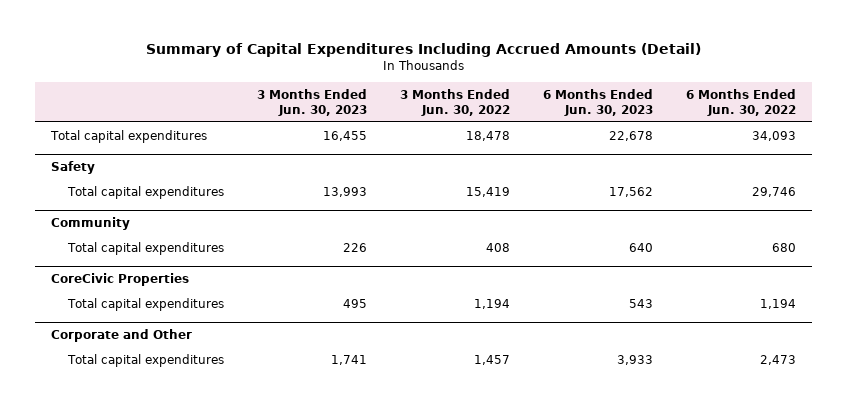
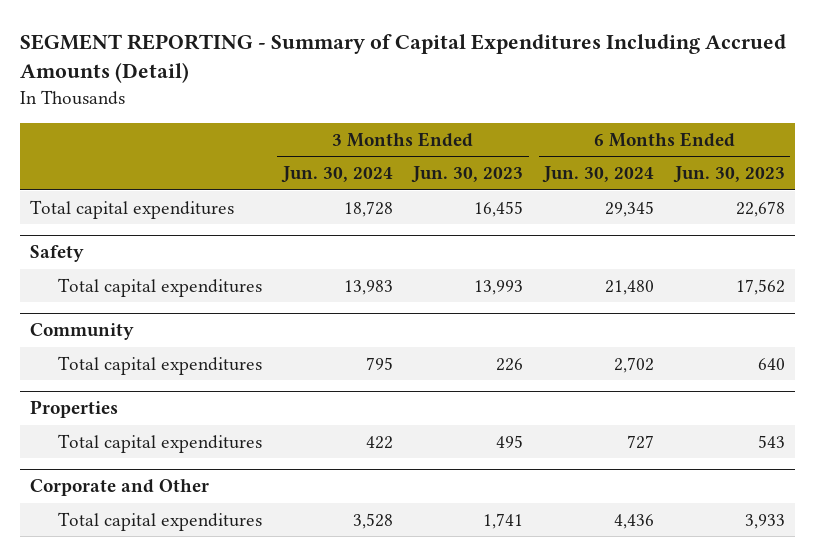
[145,42,701,57] Summary of Capital Expenditures Including Accrued Amounts (Detail) -> [19,34,786,84] SEGMENT REPORTING - Summary of Capital Expenditures Including Accrued Amounts (Detail)
[400,88,511,117] 3 Months Ended Jun. 30, 2022 -> none
[685,88,796,117] 6 Months Ended Jun. 30, 2022 -> none
none -> [280,166,393,184] Jun. 30, 2024
none -> [542,166,655,184] Jun. 30, 2024
[51,273,190,287] CoreCivic Properties -> [30,400,119,419] Properties

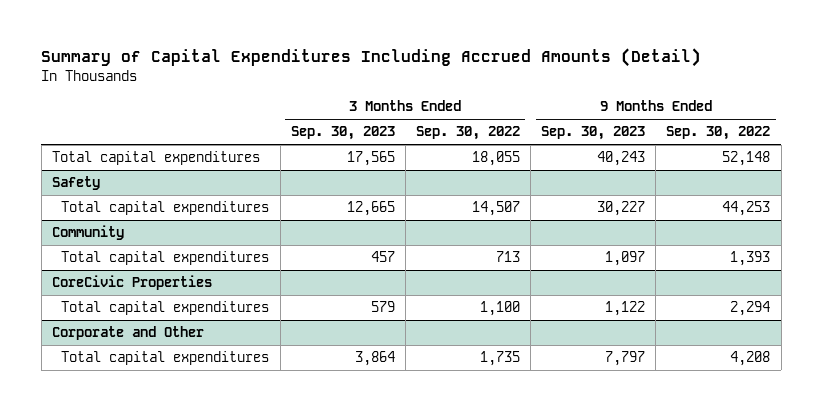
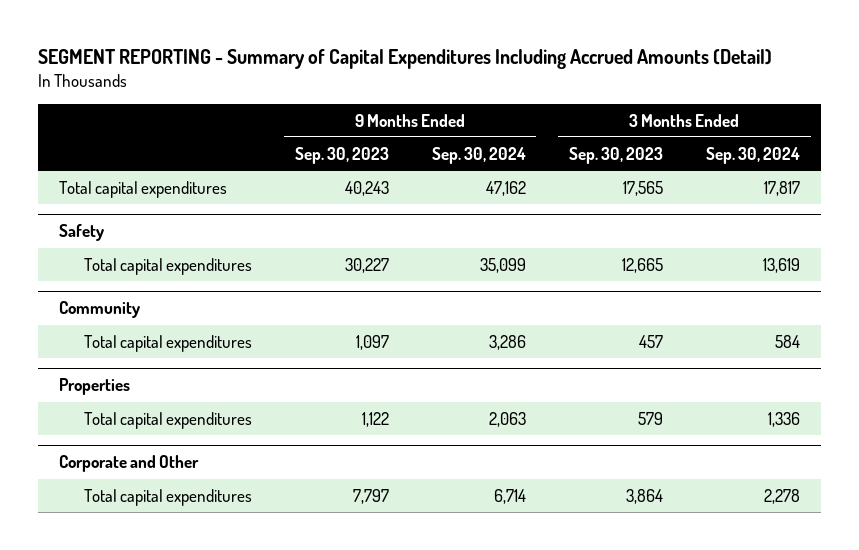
[41,48,702,68] Summary of Capital Expenditures Including Accrued Amounts (Detail) -> [37,48,772,69] SEGMENT REPORTING - Summary of Capital Expenditures Including Accrued Amounts (Detail)
[415,126,520,141] Sep. 30, 2022 -> none
[666,126,771,141] Sep. 30, 2022 -> none
none -> [431,146,526,164] Sep. 30, 2024
none -> [705,146,800,164] Sep. 30, 2024
[51,275,212,291] CoreCivic Properties -> [59,378,131,396] Properties

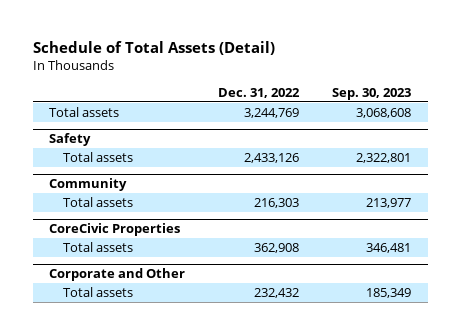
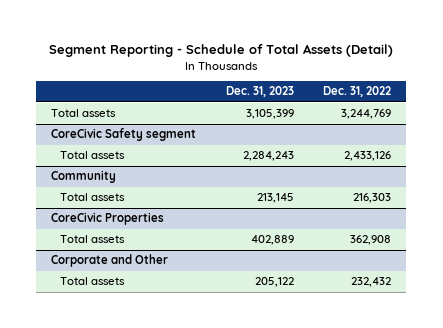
[32,40,275,55] Schedule of Total Assets (Detail) -> [49,44,394,58] Segment Reporting - Schedule of Total Assets (Detail)
[332,87,412,100] Sep. 30, 2023 -> none
none -> [225,86,294,98] Dec. 31, 2023
[49,133,92,147] Safety -> [51,128,197,142] CoreCivic Safety segment

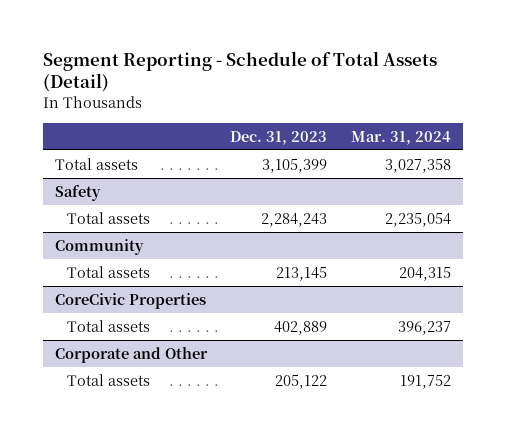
[323,86,392,98] Dec. 31, 2022 -> none
none -> [351,130,452,145] Mar. 31, 2024
[51,128,197,142] CoreCivic Safety segment -> [54,184,101,201] Safety

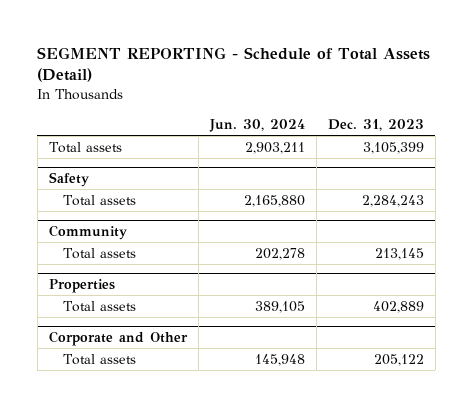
[42,50,437,93] Segment Reporting - Schedule of Total Assets (Detail) -> [37,46,431,83] SEGMENT REPORTING - Schedule of Total Assets (Detail)
[351,130,452,145] Mar. 31, 2024 -> none
none -> [208,118,305,132] Jun. 30, 2024
[54,292,206,309] CoreCivic Properties -> [48,278,115,293] Properties

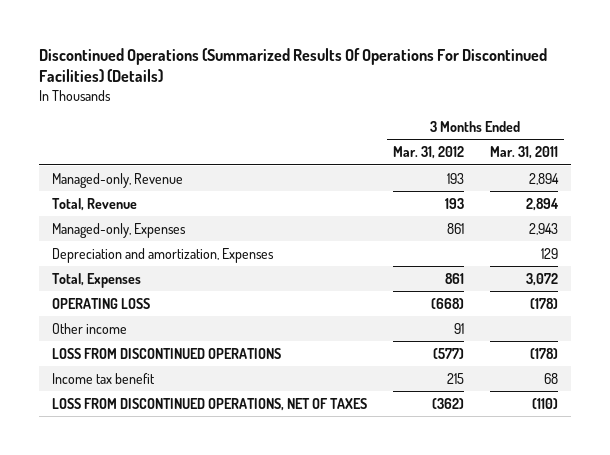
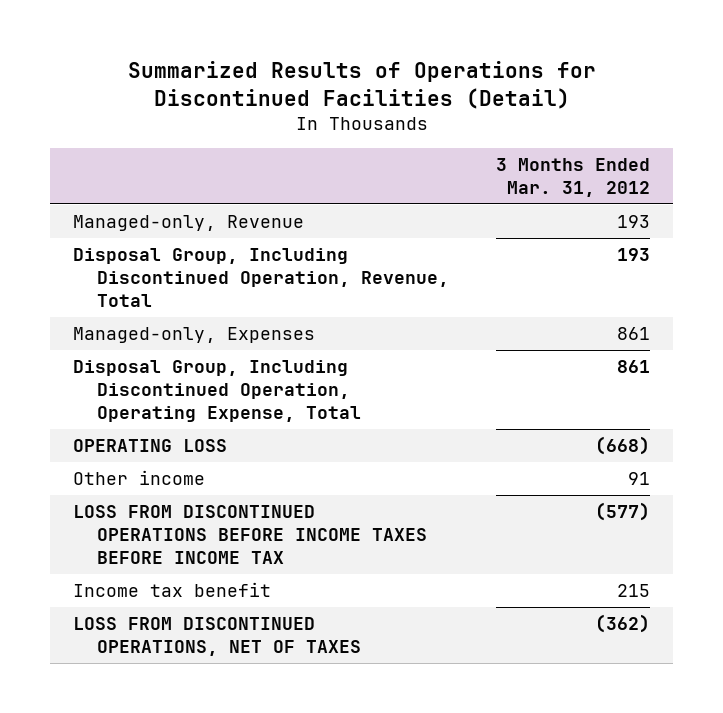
[39,47,548,83] Discontinued Operations (Summarized Results Of Operations For Discontinued Facilities) (Details) -> [127,60,596,109] Summarized Results of Operations for Discontinued Facilities (Detail)
[489,146,558,160] Mar. 31, 2011 -> none
[52,197,138,211] Total, Revenue -> [73,247,449,308] Disposal Group, Including Discontinued Operation, Revenue, Total
[52,247,275,263] Depreciation and amortization, Expenses -> none
[52,272,142,288] Total, Expenses -> [73,359,361,423] Disposal Group, Including Discontinued Operation, Operating Expense, Total
[52,347,282,359] LOSS FROM DISCONTINUED OPERATIONS -> [73,504,427,565] LOSS FROM DISCONTINUED OPERATIONS BEFORE INCOME TAXES BEFORE INCOME TAX

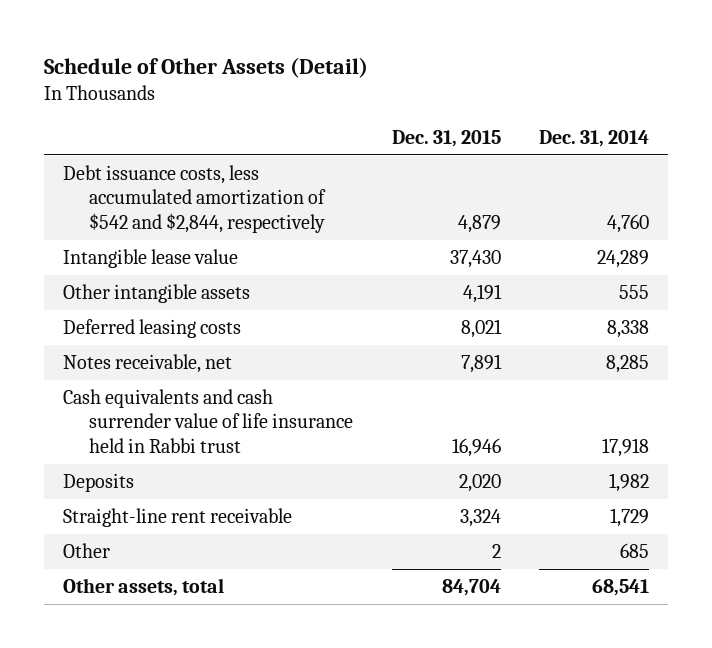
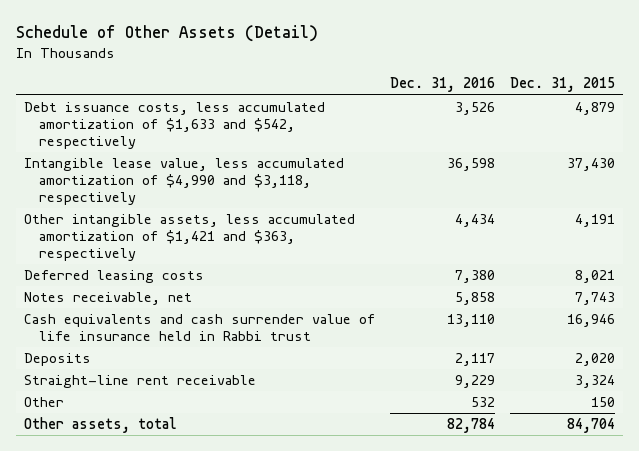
[538,129,649,147] Dec. 31, 2014 -> none
none -> [390,77,496,93] Dec. 31, 2016
[63,165,327,233] Debt issuance costs, less accumulated amortization of $542 and $2,844, respectively -> [23,102,325,150] Debt issuance costs, less accumulated amortization of $1,633 and $542, respectively
[63,249,239,269] Intangible lease value -> [23,158,344,206] Intangible lease value, less accumulated amortization of $4,990 and $3,118, respectively
[63,284,251,304] Other intangible assets -> [23,214,355,262] Other intangible assets, less accumulated amortization of $1,421 and $363, respectively
[460,354,502,374] 7,891 -> [575,292,616,306] 7,743
[491,544,501,559] 2 -> [591,397,616,408] 150

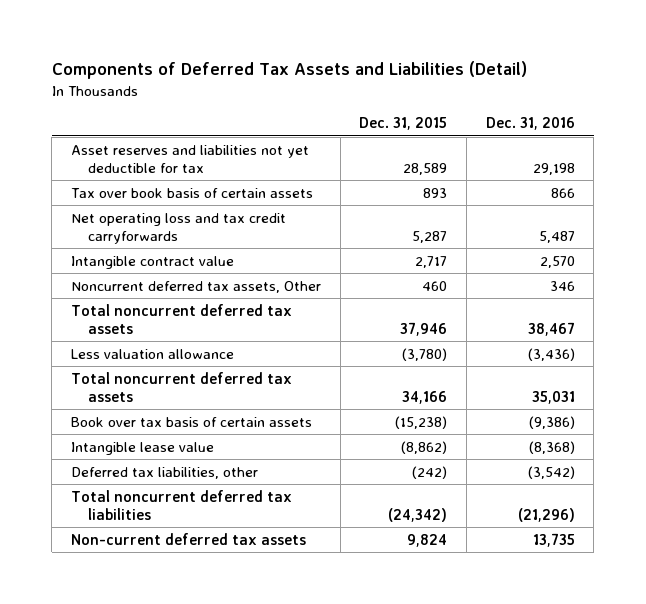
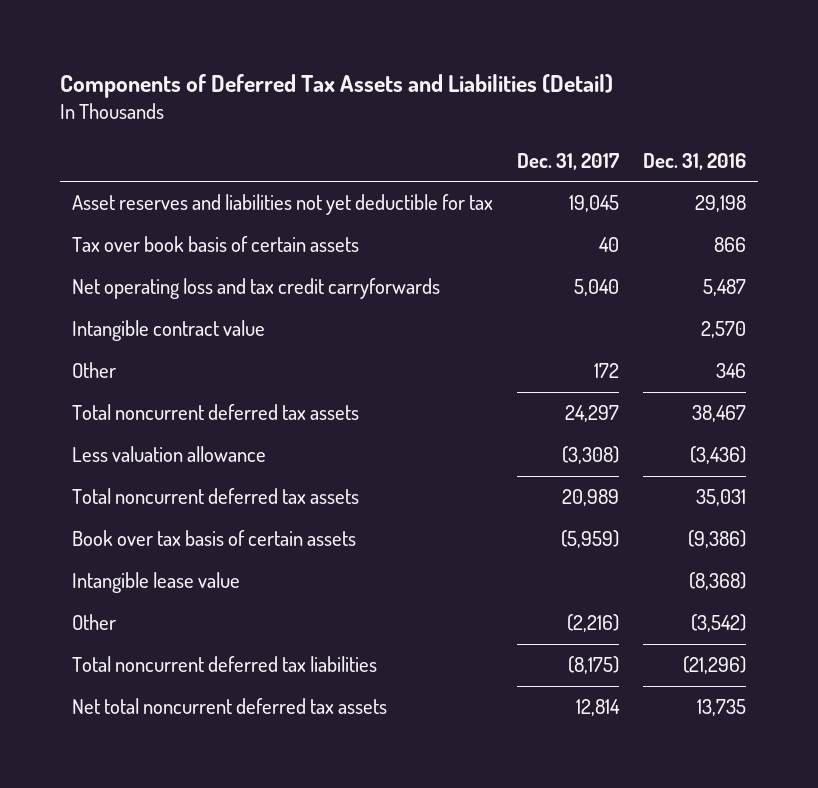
[359,117,448,131] Dec. 31, 2015 -> none
none -> [516,152,619,170] Dec. 31, 2017
[70,280,321,293] Noncurrent deferred tax assets, Other -> [71,362,116,379] Other
[70,466,258,479] Deferred tax liabilities, other -> [71,614,116,631] Other
[70,532,306,545] Non-current deferred tax assets -> [71,698,387,715] Net total noncurrent deferred tax assets

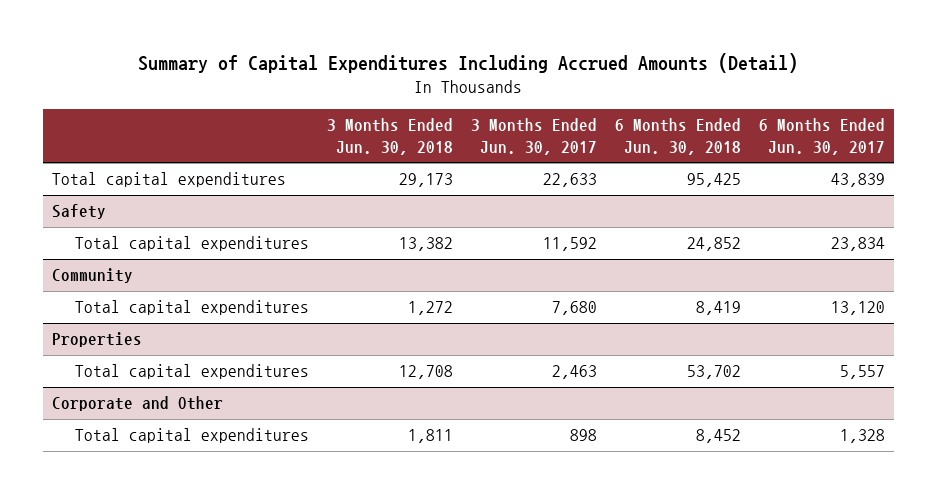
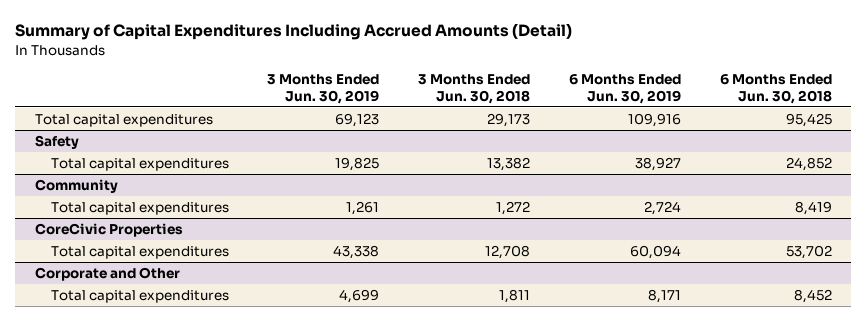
[471,117,598,155] 3 Months Ended Jun. 30, 2017 -> none
[758,117,885,155] 6 Months Ended Jun. 30, 2017 -> none
none -> [267,74,380,104] 3 Months Ended Jun. 30, 2019
none -> [569,74,682,104] 6 Months Ended Jun. 30, 2019
[51,332,142,348] Properties -> [34,222,183,237] CoreCivic Properties

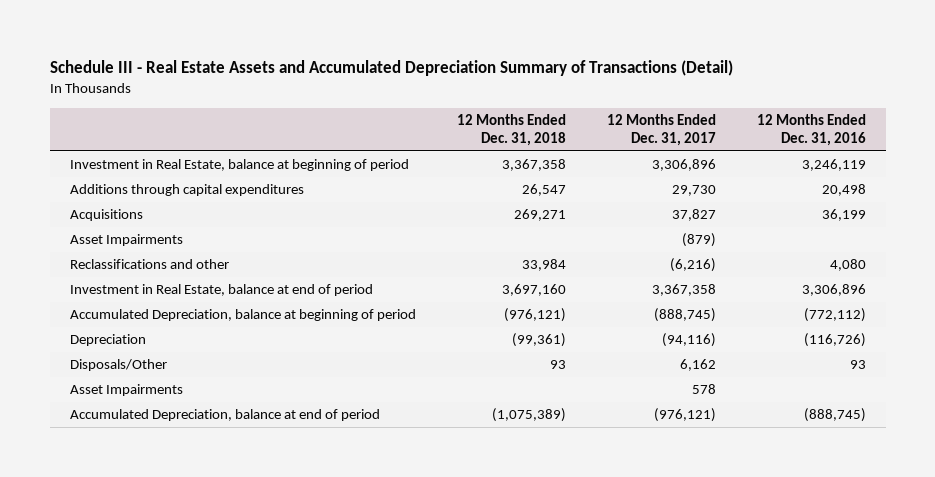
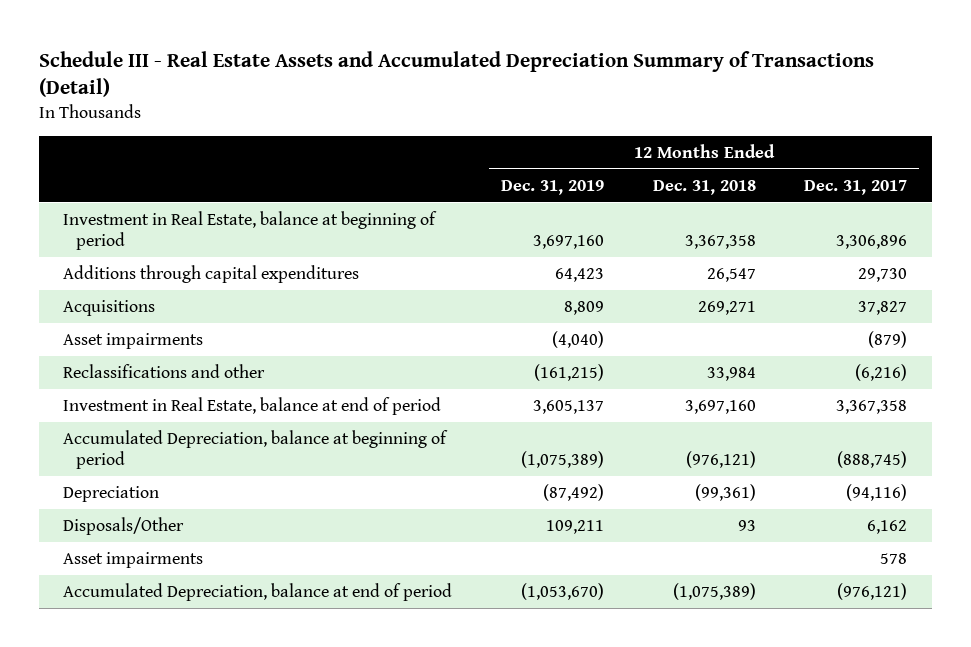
[756,113,866,147] 12 Months Ended Dec. 31, 2016 -> none
none -> [501,179,605,195] Dec. 31, 2019
[69,234,183,247] Asset Impairments -> [63,332,204,349] Asset impairments
[69,384,183,397] Asset Impairments -> [63,551,204,568] Asset impairments

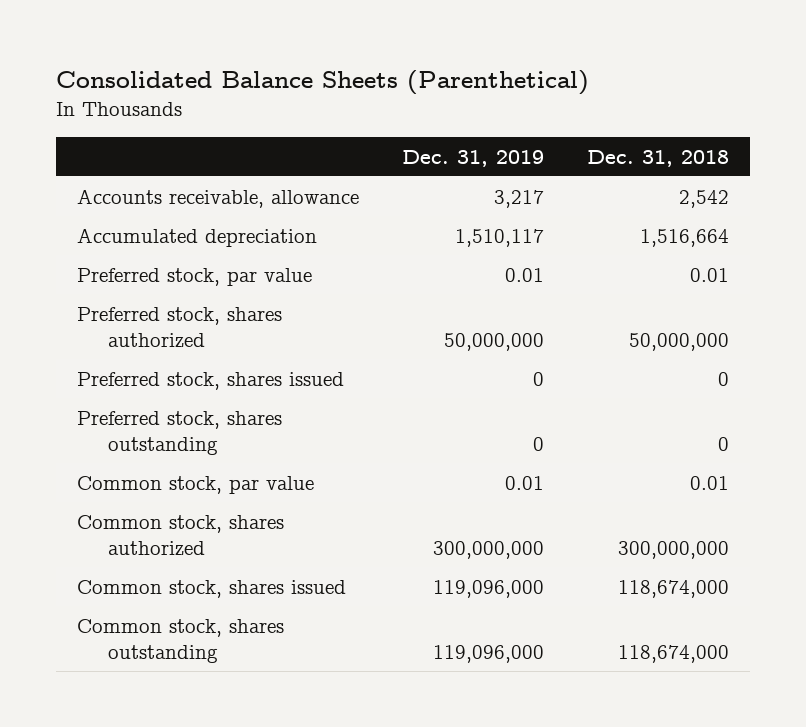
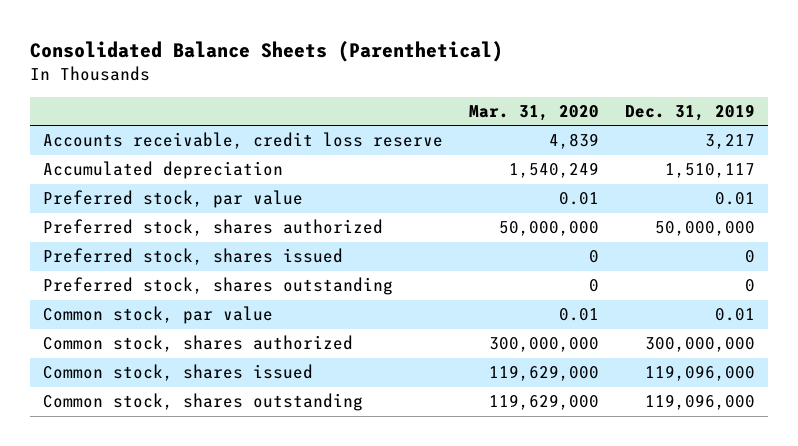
[586,149,729,167] Dec. 31, 2018 -> none
none -> [469,104,600,121] Mar. 31, 2020
[77,188,360,208] Accounts receivable, allowance -> [43,132,444,150] Accounts receivable, credit loss reserve

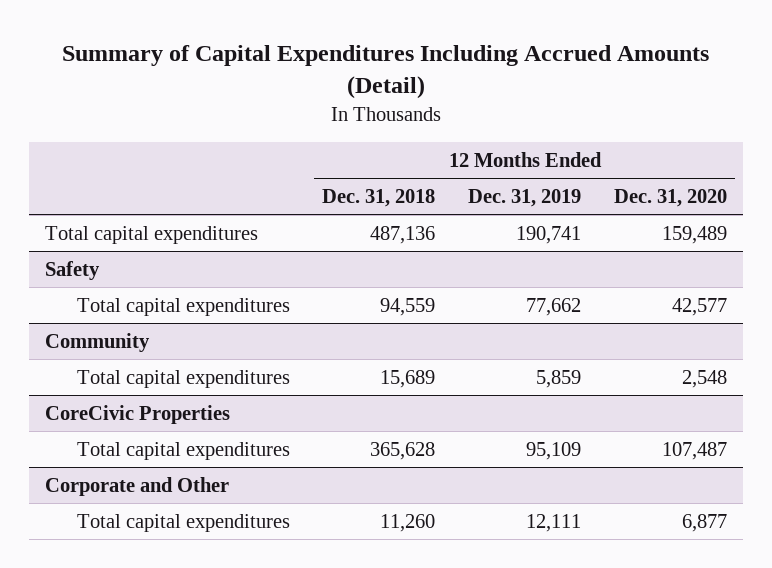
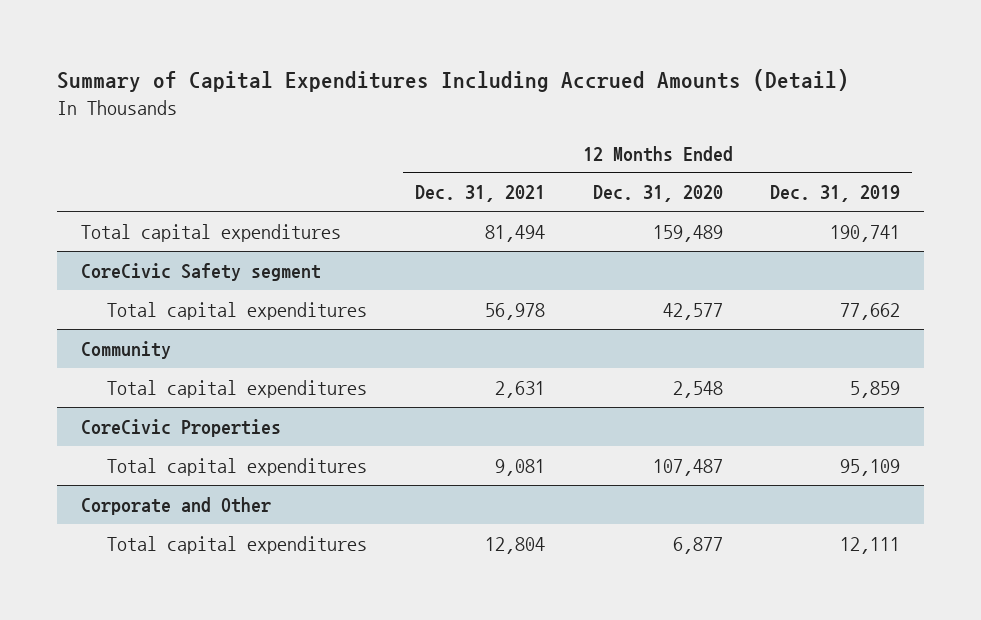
[322,189,436,208] Dec. 31, 2018 -> none
none -> [414,185,545,203] Dec. 31, 2021
[45,260,101,280] Safety -> [80,262,321,281] CoreCivic Safety segment

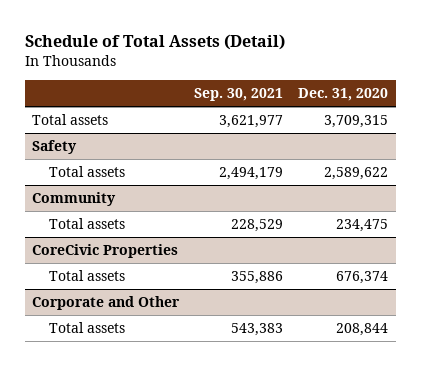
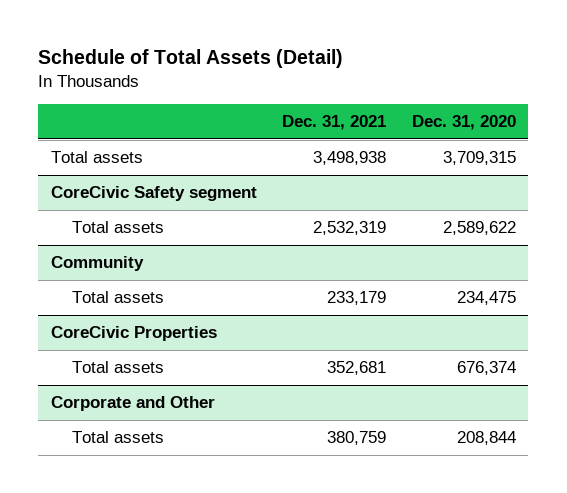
[194,87,284,101] Sep. 30, 2021 -> none
none -> [282,115,387,131] Dec. 31, 2021
[32,140,78,155] Safety -> [50,186,257,202] CoreCivic Safety segment

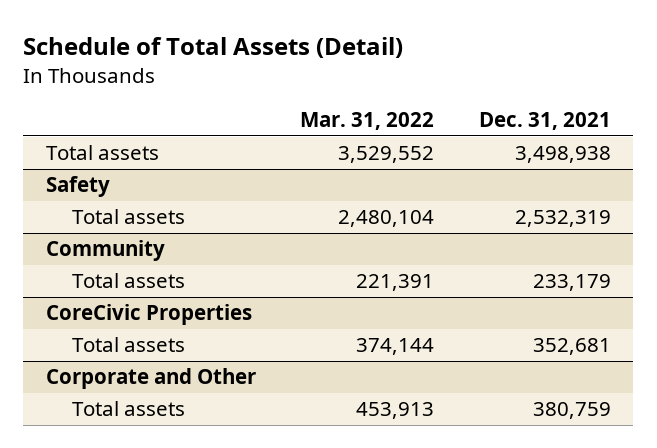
[411,115,516,131] Dec. 31, 2020 -> none
none -> [300,112,435,131] Mar. 31, 2022
[50,186,257,202] CoreCivic Safety segment -> [45,176,110,198] Safety

